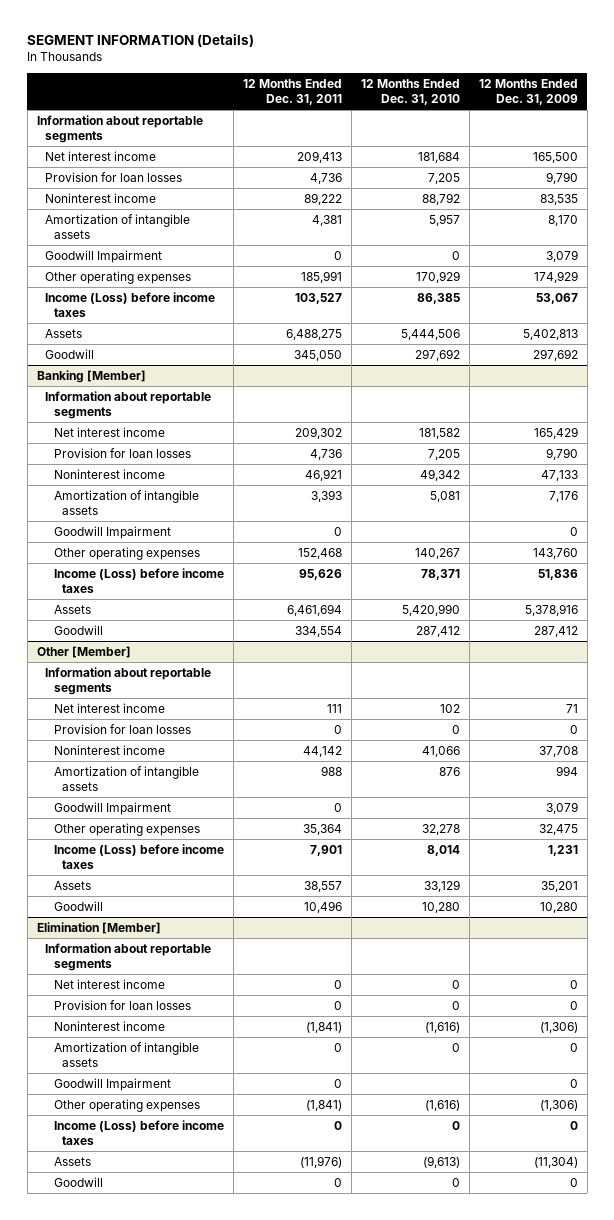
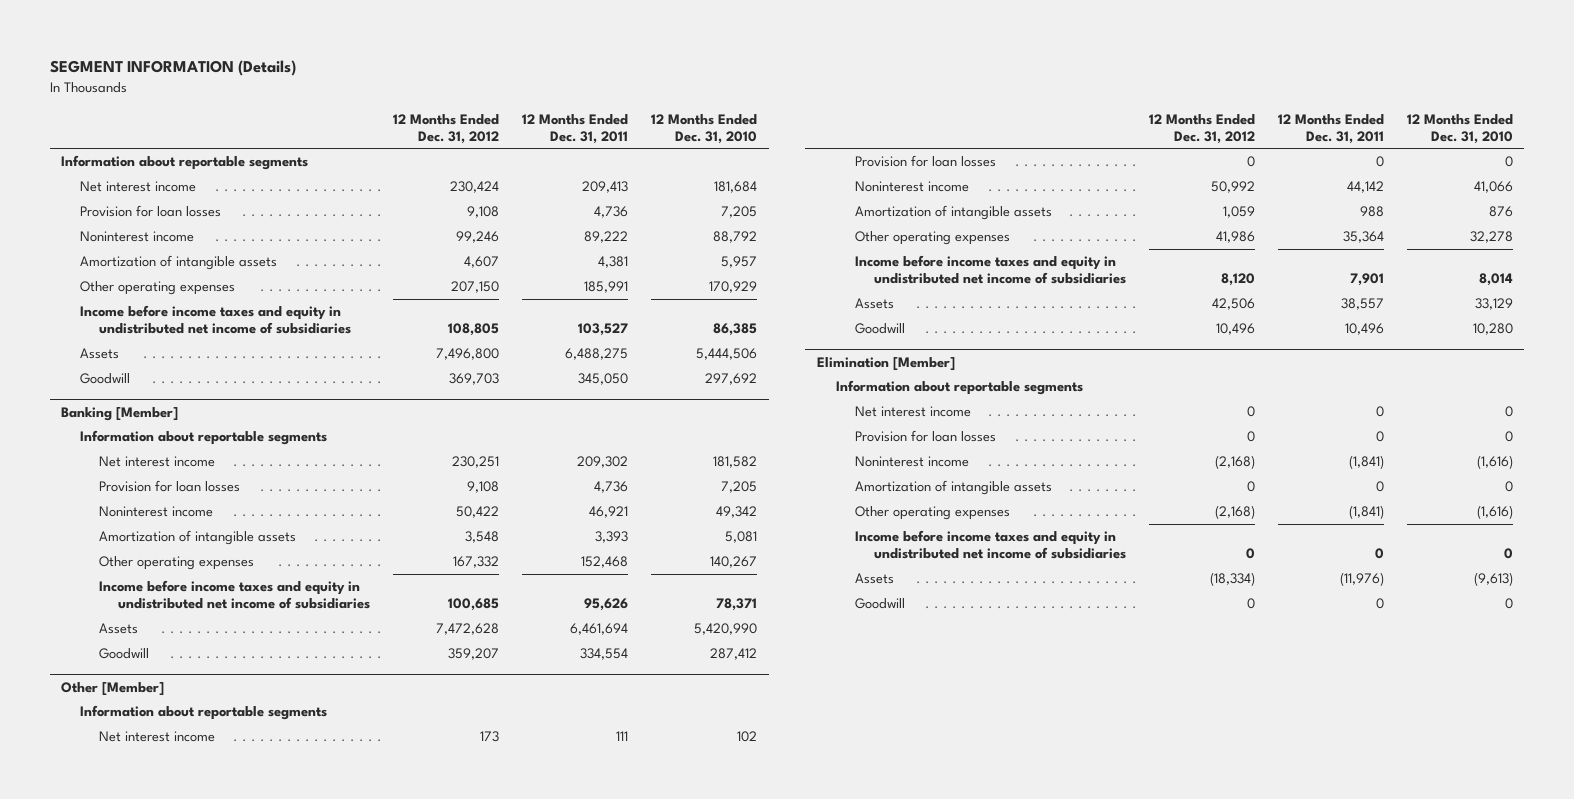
[478,79,578,106] 12 Months Ended Dec. 31, 2009 -> none
none -> [393,113,500,144] 12 Months Ended Dec. 31, 2012
[45,250,163,264] Goodwill Impairment -> none
[45,292,216,317] Income (Loss) before income taxes -> [80,305,352,335] Income before income taxes and equity in undistributed net income of subsidiaries
[53,526,171,540] Goodwill Impairment -> none
[53,568,224,593] Income (Loss) before income taxes -> [99,580,371,610] Income before income taxes and equity in undistributed net income of subsidiaries
[53,802,171,816] Goodwill Impairment -> none
[53,844,224,869] Income (Loss) before income taxes -> [854,255,1126,285] Income before income taxes and equity in undistributed net income of subsidiaries
[53,1078,171,1092] Goodwill Impairment -> none
[53,1120,224,1145] Income (Loss) before income taxes -> [854,530,1126,560] Income before income taxes and equity in undistributed net income of subsidiaries

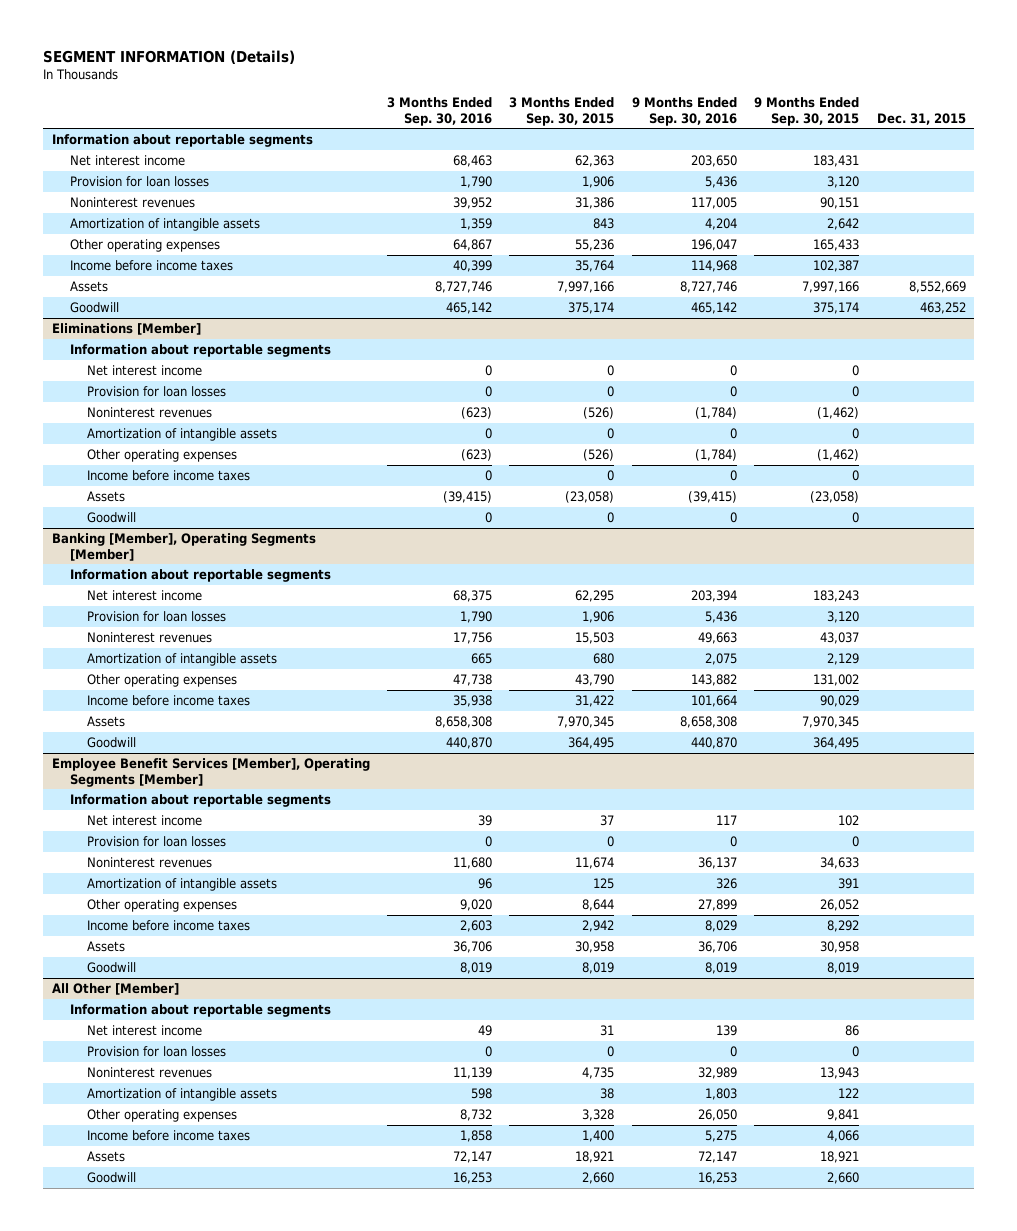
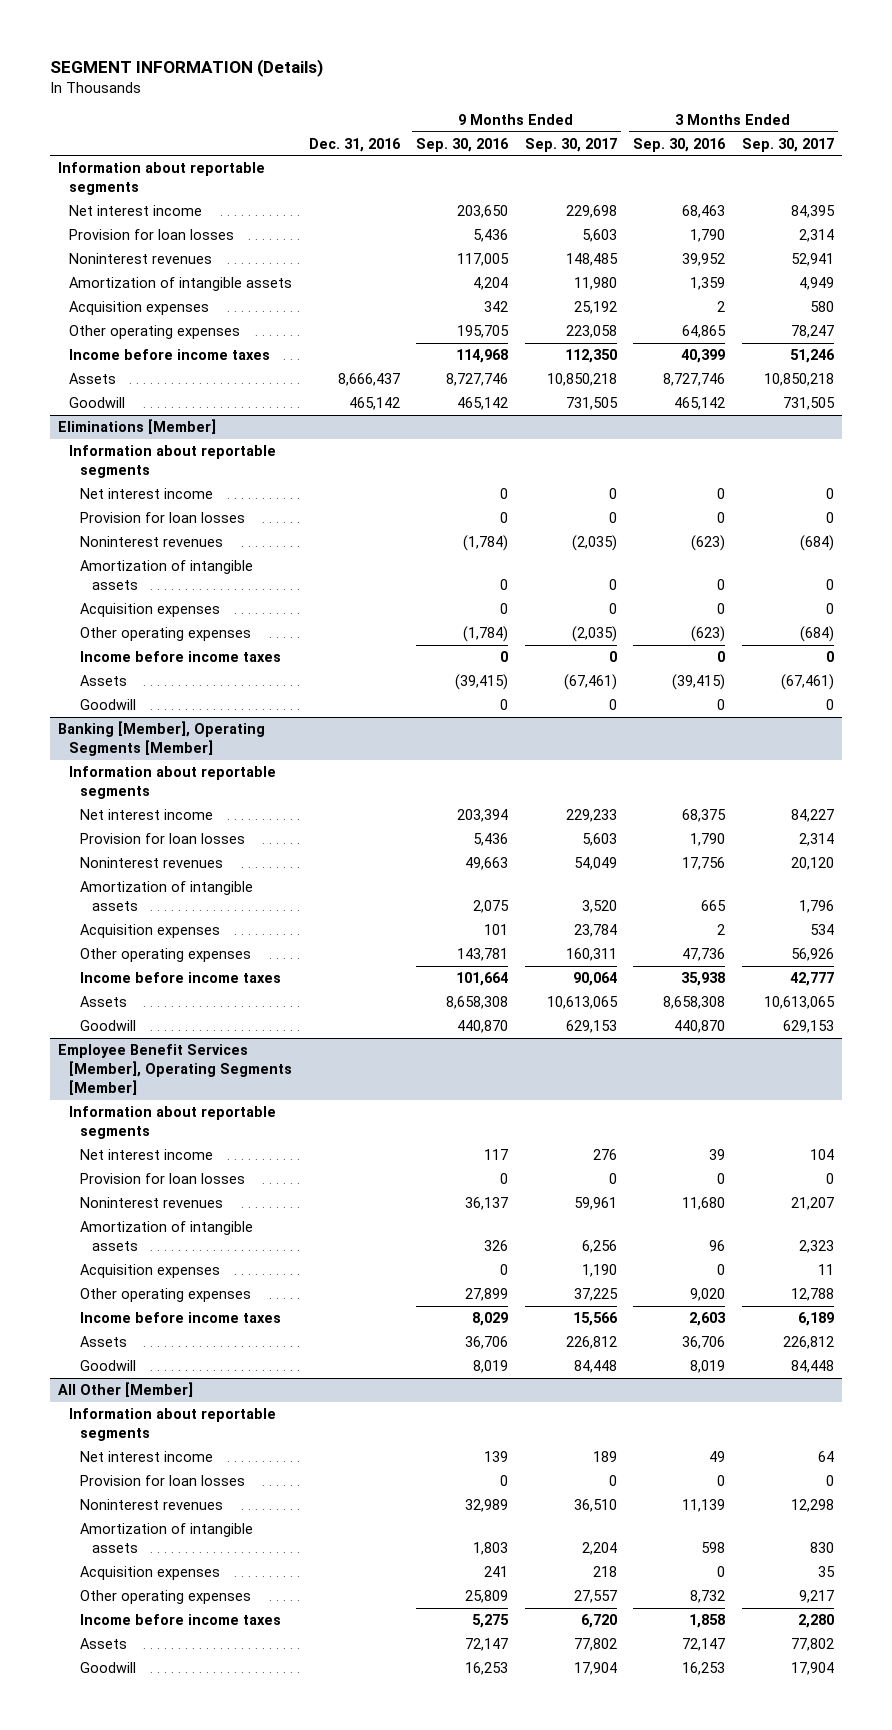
[509,96,615,126] 3 Months Ended Sep. 30, 2015 -> none
[754,96,860,126] 9 Months Ended Sep. 30, 2015 -> none
[876,112,966,125] Dec. 31, 2015 -> none
none -> [308,137,401,152] Dec. 31, 2016
none -> [524,137,617,152] Sep. 30, 2017
none -> [741,137,834,152] Sep. 30, 2017
none -> [69,301,210,316] Acquisition expenses
[453,238,493,251] 64,867 -> [682,325,727,339] 64,865
[690,238,737,251] 196,047 -> [457,325,510,339] 195,705
none -> [80,603,221,618] Acquisition expenses
none -> [80,924,221,939] Acquisition expenses
[453,673,493,686] 47,738 -> [682,948,726,962] 47,736
[690,673,737,686] 143,882 -> [457,948,509,962] 143,781
none -> [80,1264,221,1279] Acquisition expenses
none -> [80,1566,221,1581] Acquisition expenses
[697,1108,737,1121] 26,050 -> [465,1590,509,1604] 25,809

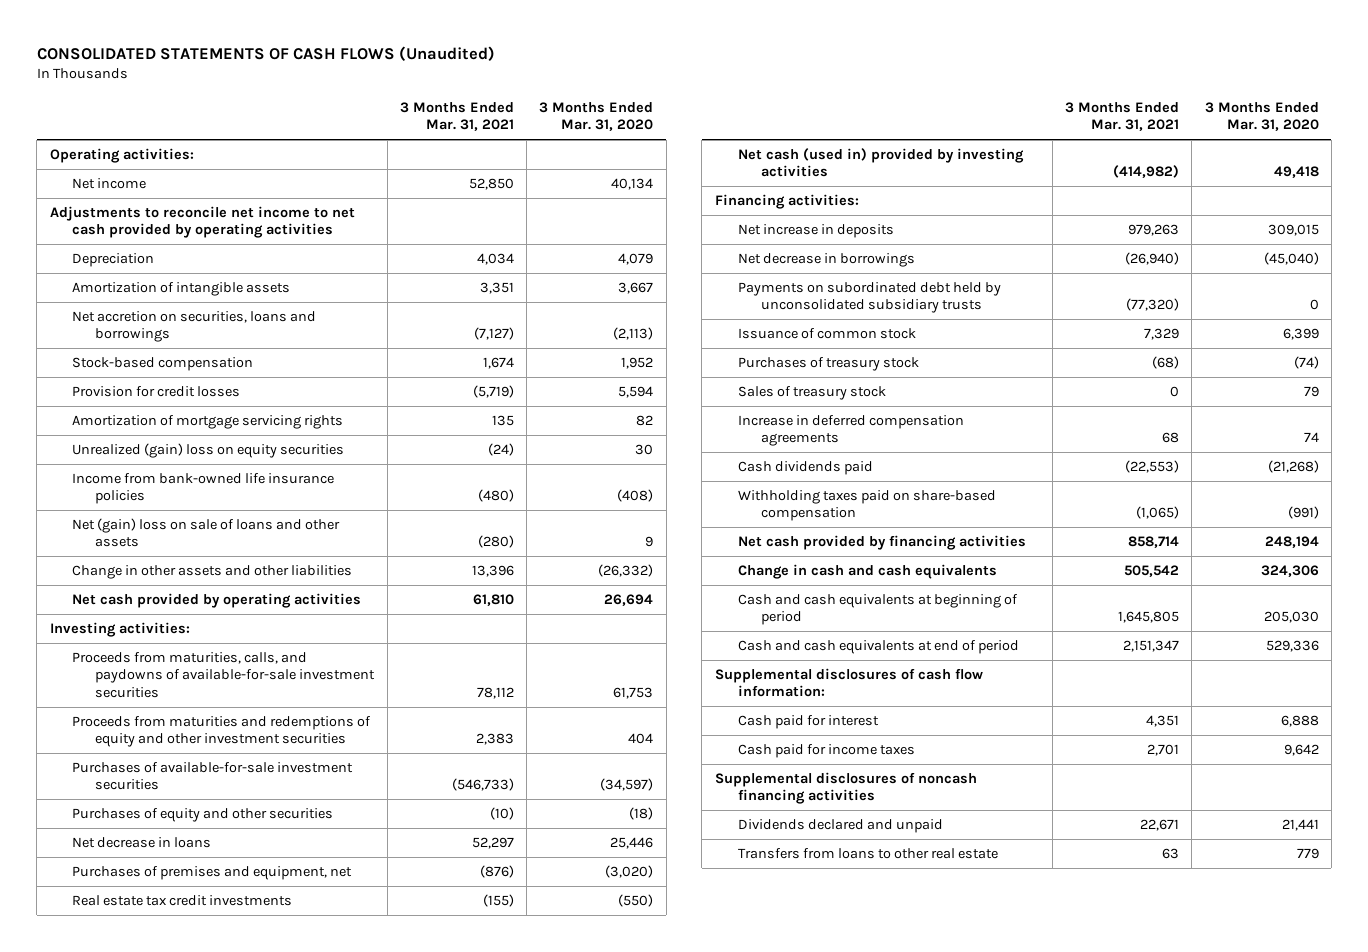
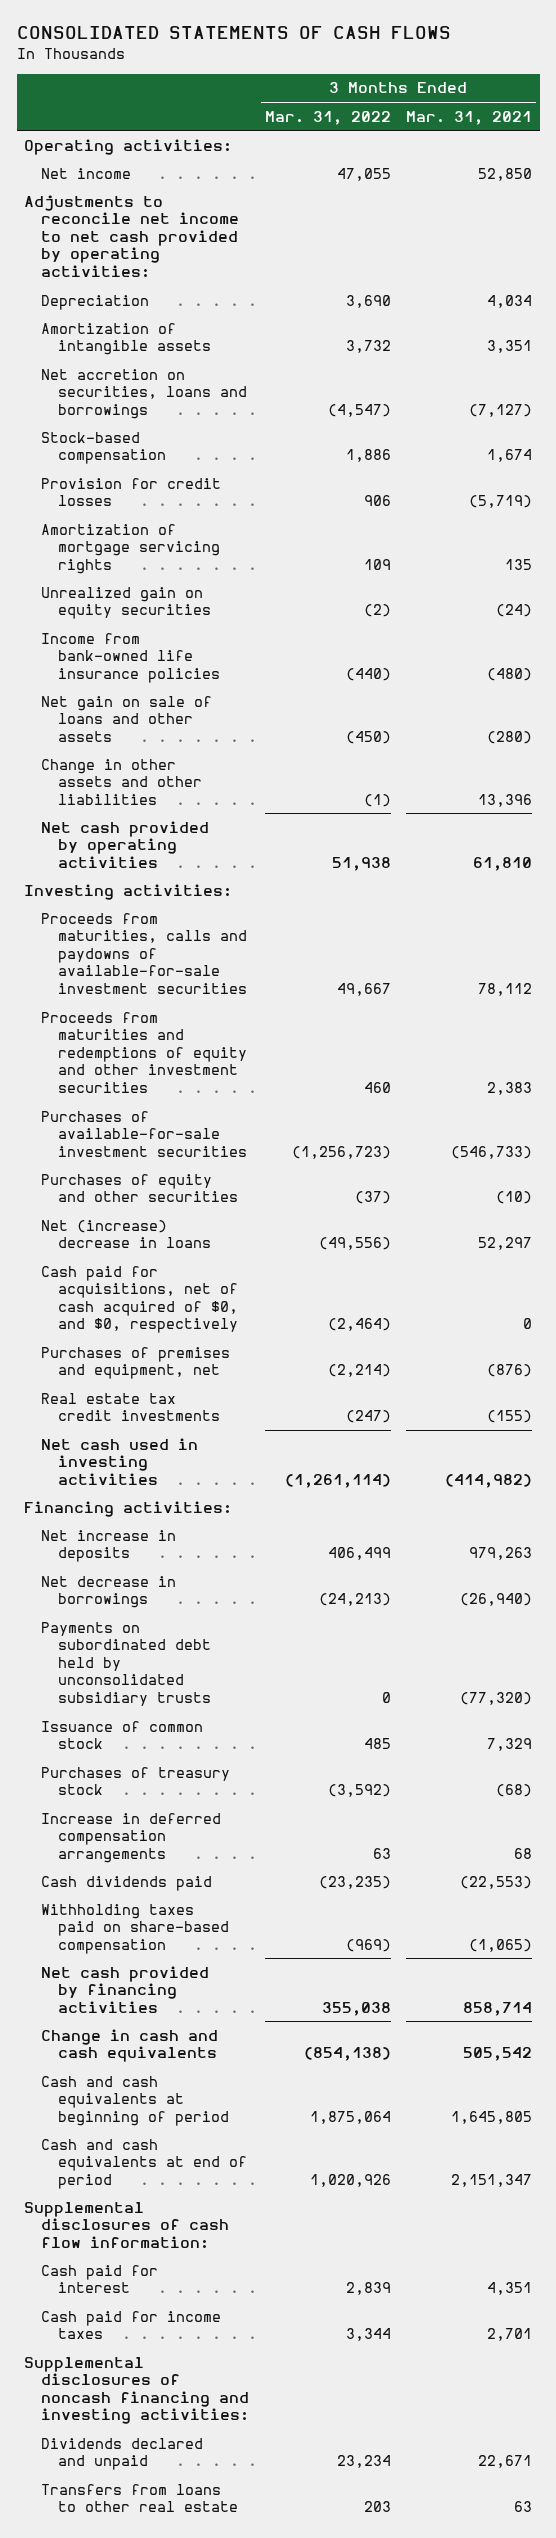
[36,46,495,62] CONSOLIDATED STATEMENTS OF CASH FLOWS (Unaudited) -> [16,26,451,40] CONSOLIDATED STATEMENTS OF CASH FLOWS
[539,101,654,132] 3 Months Ended Mar. 31, 2020 -> none
none -> [264,110,391,125] Mar. 31, 2022
[49,205,355,239] Adjustments to reconcile net income to net cash provided by operating activities -> [24,194,240,278] Adjustments to reconcile net income to net cash provided by operating activities:
[72,442,345,458] Unrealized (gain) loss on equity securities -> [41,586,211,620] Unrealized gain on equity securities
[72,517,341,548] Net (gain) loss on sale of loans and other assets -> [41,695,213,742] Net gain on sale of loans and other assets
[72,651,376,699] Proceeds from maturities, calls, and paydowns of available-for-sale investment securities -> [41,912,247,994] Proceeds from maturities, calls and paydowns of available-for-sale investment securities
[72,836,212,848] Net decrease in loans -> [41,1219,211,1249] Net (increase) decrease in loans
none -> [41,1265,238,1334] Cash paid for acquisitions, net of cash acquired of $0, and $0, respectively
[737,147,1024,178] Net cash (used in) provided by investing activities -> [41,1437,199,1485] Net cash used in investing activities
[737,385,886,400] Sales of treasury stock -> none
[737,414,964,447] Increase in deferred compensation agreements -> [41,1812,222,1863] Increase in deferred compensation arrangements
[714,771,977,805] Supplemental disclosures of noncash financing activities -> [24,2356,250,2425] Supplemental disclosures of noncash financing and investing activities:

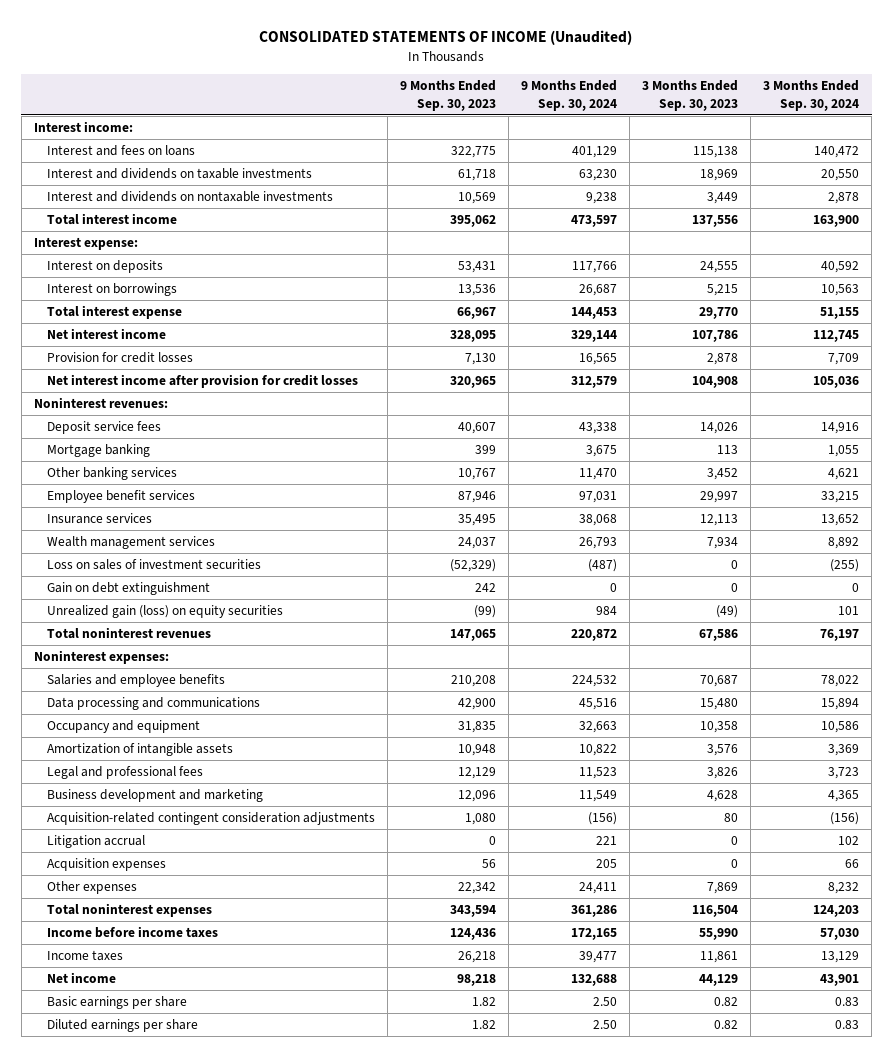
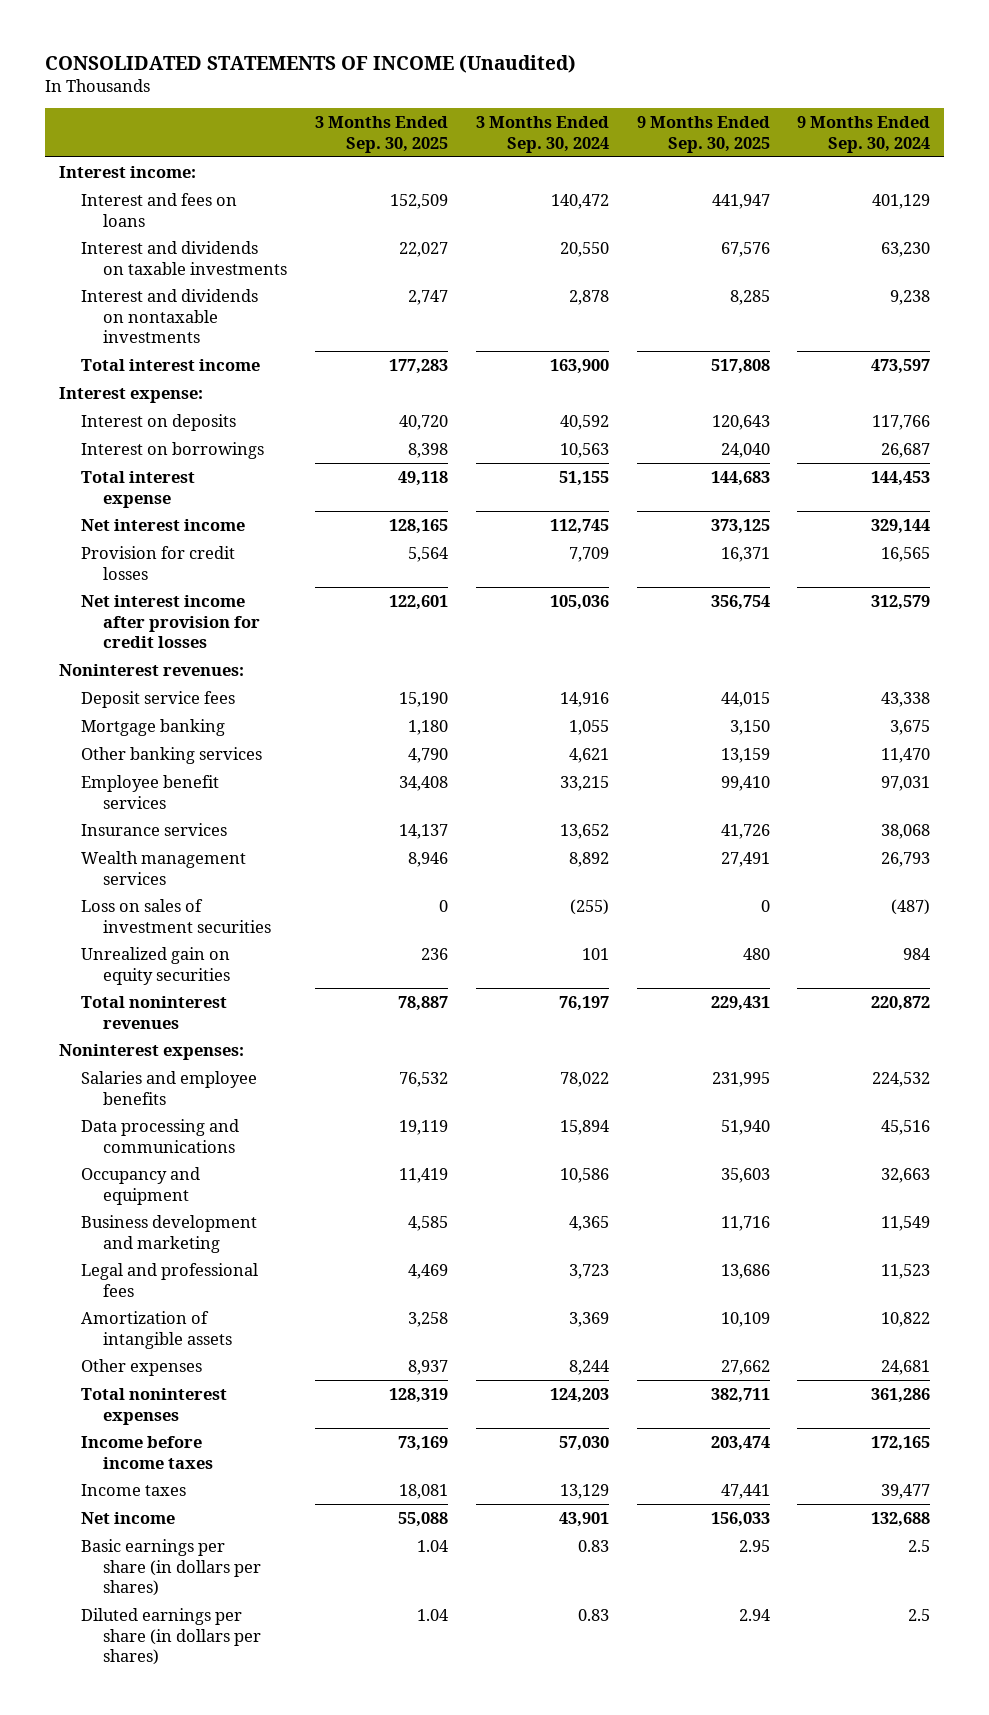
[400,80,497,111] 9 Months Ended Sep. 30, 2023 -> none
[642,80,739,111] 3 Months Ended Sep. 30, 2023 -> none
none -> [315,116,449,153] 3 Months Ended Sep. 30, 2025
none -> [636,116,770,153] 9 Months Ended Sep. 30, 2025
[47,581,211,595] Gain on debt extinguishment -> none
[47,604,284,618] Unrealized gain (loss) on equity securities -> [80,946,231,985] Unrealized gain on equity securities
[47,811,376,825] Acquisition-related contingent consideration adjustments -> none
[47,834,146,848] Litigation accrual -> none
[47,857,167,871] Acquisition expenses -> none
[47,765,204,779] Legal and professional fees -> [80,1262,258,1297] Legal and professional fees
[47,742,234,756] Amortization of intangible assets -> [80,1310,233,1349] Amortization of intangible assets
[579,881,618,894] 24,411 -> [881,1359,931,1375] 24,681
[828,881,860,894] 8,232 -> [568,1359,609,1375] 8,244
[47,995,188,1009] Basic earnings per share -> [80,1538,262,1597] Basic earnings per share (in dollars per shares)
[593,996,618,1006] 2.50 -> [908,1539,931,1552] 2.5
[47,1018,199,1032] Diluted earnings per share -> [80,1607,262,1666] Diluted earnings per share (in dollars per shares)
[593,1019,618,1029] 2.50 -> [908,1608,931,1621] 2.5

